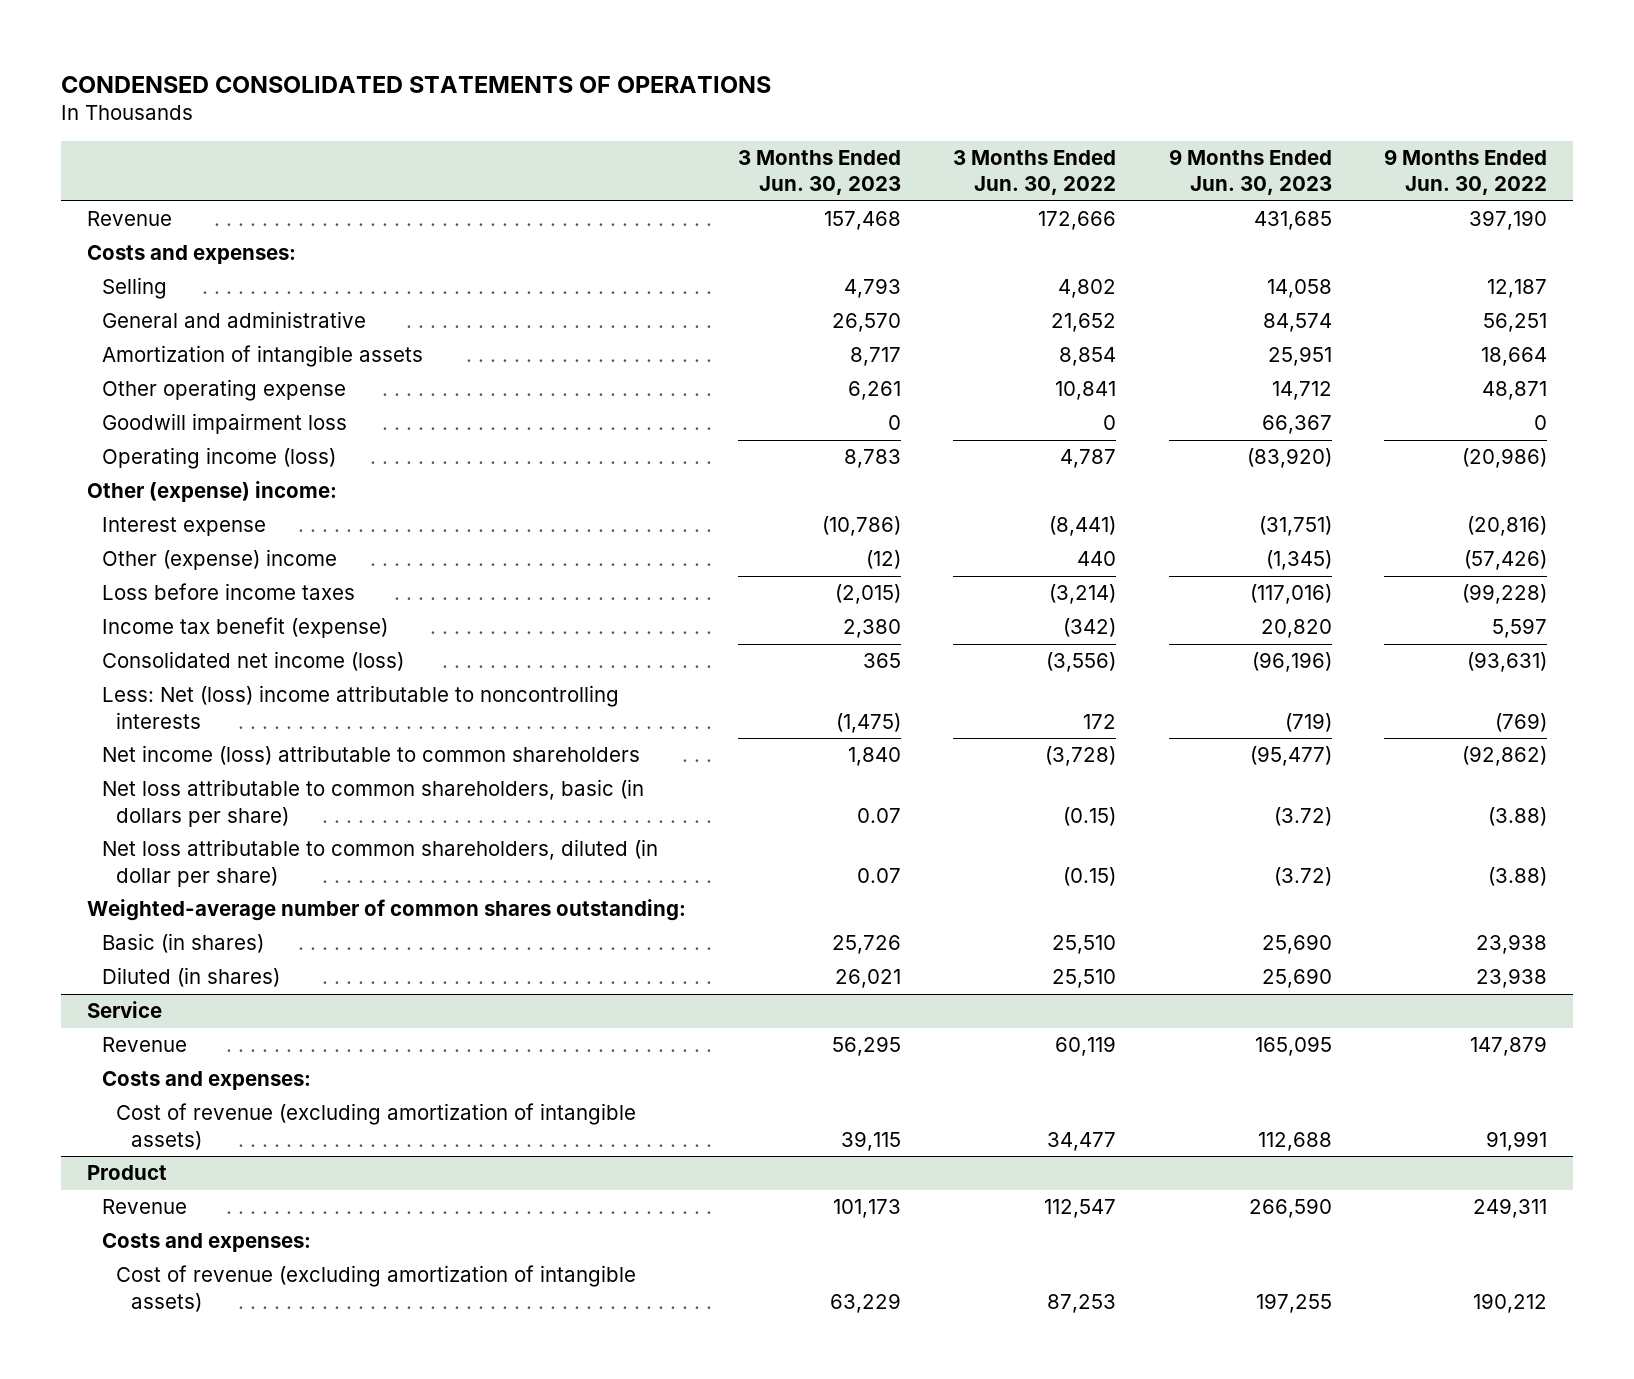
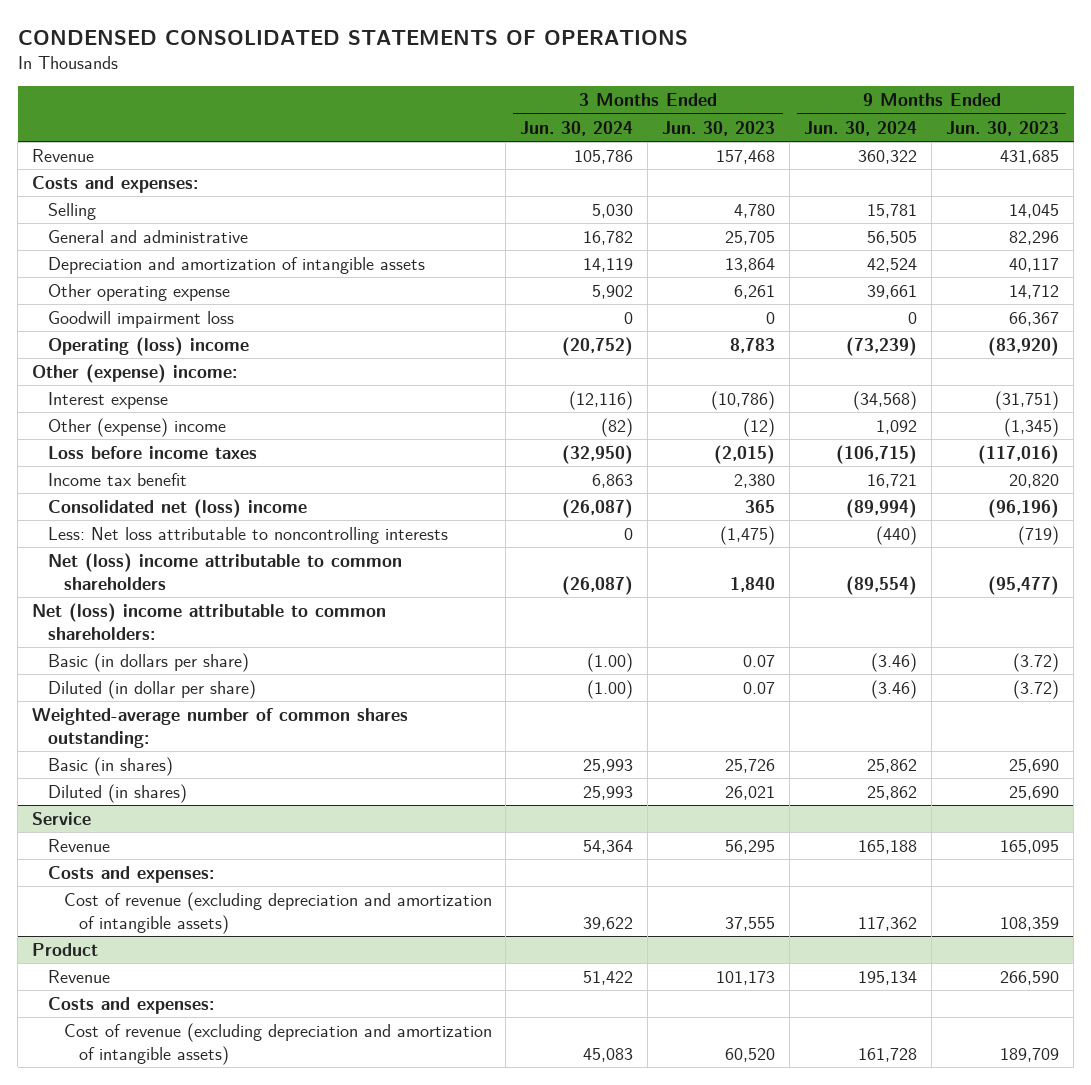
[953,149,1117,196] 3 Months Ended Jun. 30, 2022 -> none
[1383,148,1547,196] 9 Months Ended Jun. 30, 2022 -> none
none -> [520,120,634,136] Jun. 30, 2024
none -> [804,120,918,136] Jun. 30, 2024
[844,278,902,299] 4,793 -> [734,203,776,218] 4,780
[1266,279,1332,299] 14,058 -> [1009,203,1060,218] 14,045
[832,313,902,333] 26,570 -> [725,230,776,245] 25,705
[1262,313,1332,333] 84,574 -> [1009,230,1060,245] 82,296
[101,345,423,368] Amortization of intangible assets -> [47,256,425,274] Depreciation and amortization of intangible assets
[850,347,902,367] 8,717 -> [725,257,776,272] 13,864
[1267,346,1332,367] 25,951 -> [1009,257,1060,272] 40,117
[101,447,336,470] Operating income (loss) -> [47,336,249,356] Operating (loss) income
[101,617,388,639] Income tax benefit (expense) -> [47,472,187,486] Income tax benefit
[101,651,404,672] Consolidated net income (loss) -> [47,498,307,518] Consolidated net (loss) income
[101,685,619,729] Less: Net (loss) income attributable to noncontrolling interests -> [47,526,448,544] Less: Net loss attributable to noncontrolling interests
[101,745,640,766] Net income (loss) attributable to common shareholders -> [47,552,402,590] Net (loss) income attributable to common shareholders
none -> [32,602,387,640] Net (loss) income attributable to common shareholders:
[101,779,644,827] Net loss attributable to common shareholders, basic (in dollars per share) -> [47,652,249,672] Basic (in dollars per share)
[101,839,658,887] Net loss attributable to common shareholders, diluted (in dollar per share) -> [47,679,256,699] Diluted (in dollar per share)
[116,1103,637,1150] Cost of revenue (excluding amortization of intangible assets) -> [63,891,492,934] Cost of revenue (excluding depreciation and amortization of intangible assets)
[841,1130,902,1151] 39,115 -> [725,916,776,931] 37,555
[1257,1131,1332,1151] 112,688 -> [1000,916,1060,931] 108,359
[116,1265,637,1312] Cost of revenue (excluding amortization of intangible assets) -> [63,1022,492,1065] Cost of revenue (excluding depreciation and amortization of intangible assets)
[830,1292,902,1313] 63,229 -> [725,1047,776,1062] 60,520
[1255,1292,1332,1313] 197,255 -> [1000,1047,1060,1062] 189,709

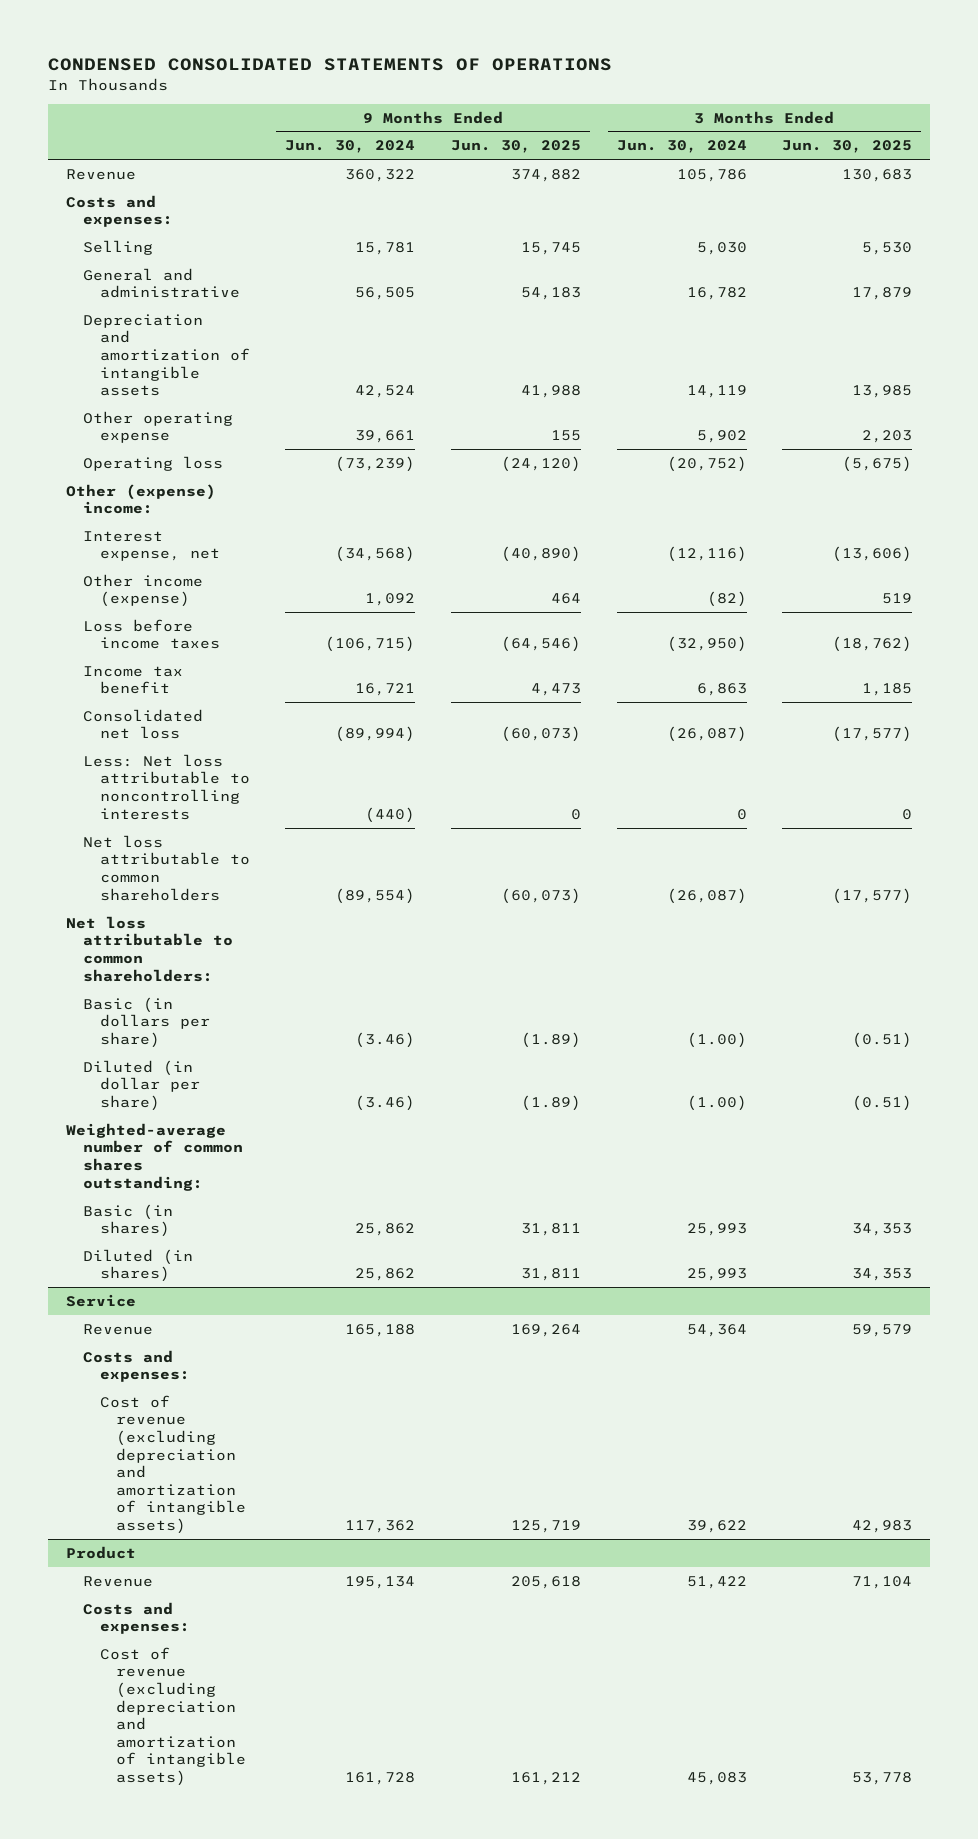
[662,120,776,136] Jun. 30, 2023 -> none
[946,120,1060,136] Jun. 30, 2023 -> none
none -> [450,140,581,154] Jun. 30, 2025
none -> [782,140,913,154] Jun. 30, 2025
[47,310,234,328] Goodwill impairment loss -> none
[47,336,249,356] Operating (loss) income -> [82,455,223,471] Operating loss
[47,391,168,409] Interest expense -> [82,530,220,562] Interest expense, net
[47,417,226,437] Other (expense) income -> [82,573,203,608] Other income (expense)
[47,498,307,518] Consolidated net (loss) income -> [82,708,203,740] Consolidated net loss
[47,552,402,590] Net (loss) income attributable to common shareholders -> [82,834,250,901] Net loss attributable to common shareholders
[32,602,387,640] Net (loss) income attributable to common shareholders: -> [66,915,233,982] Net loss attributable to common shareholders:

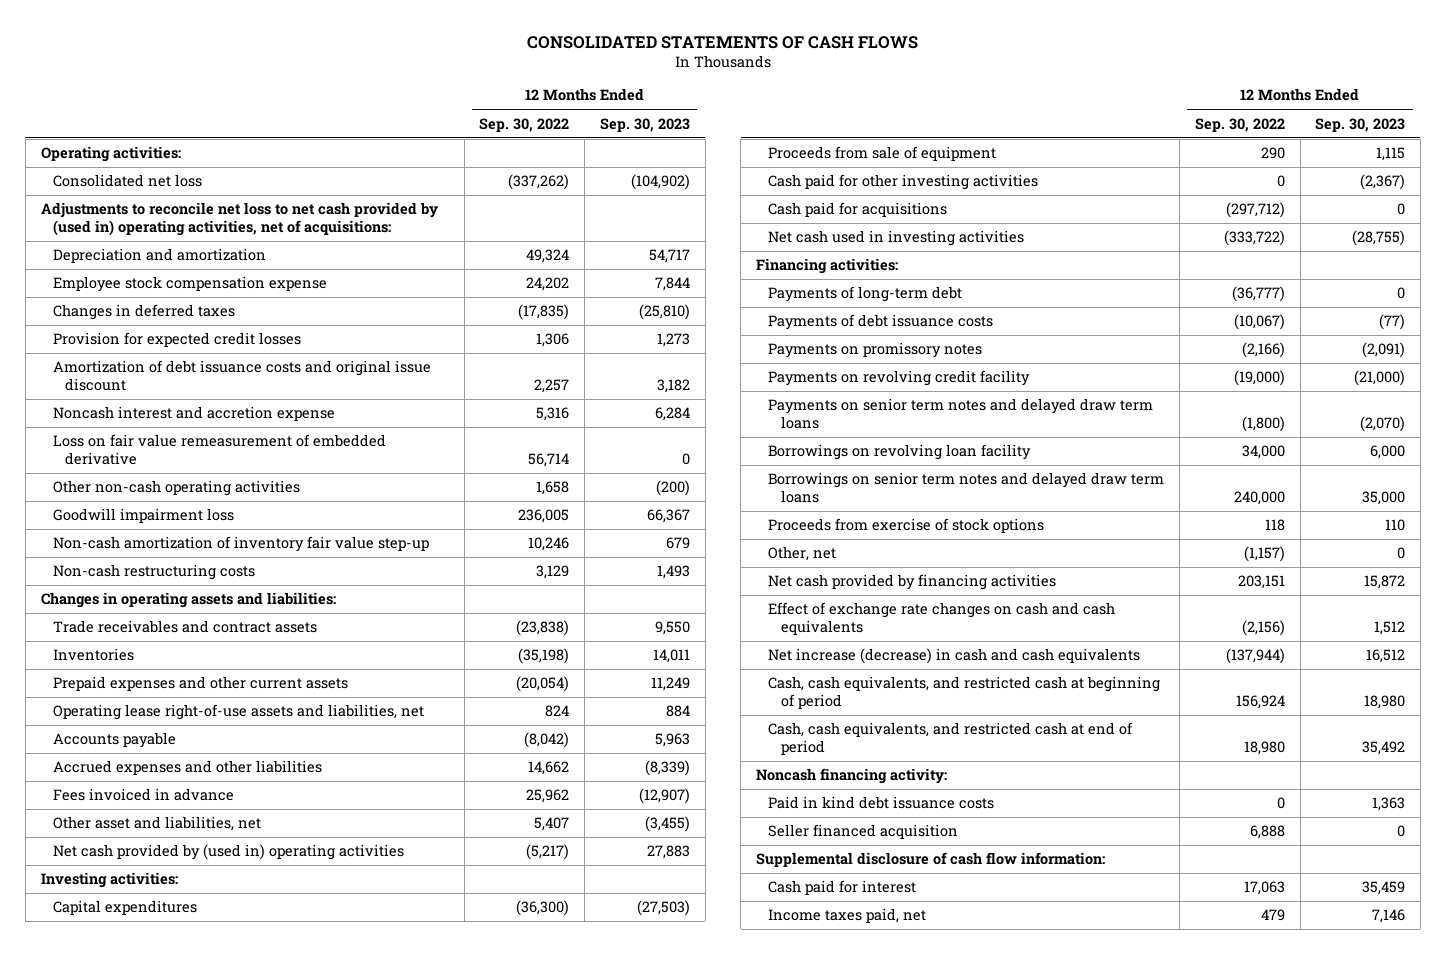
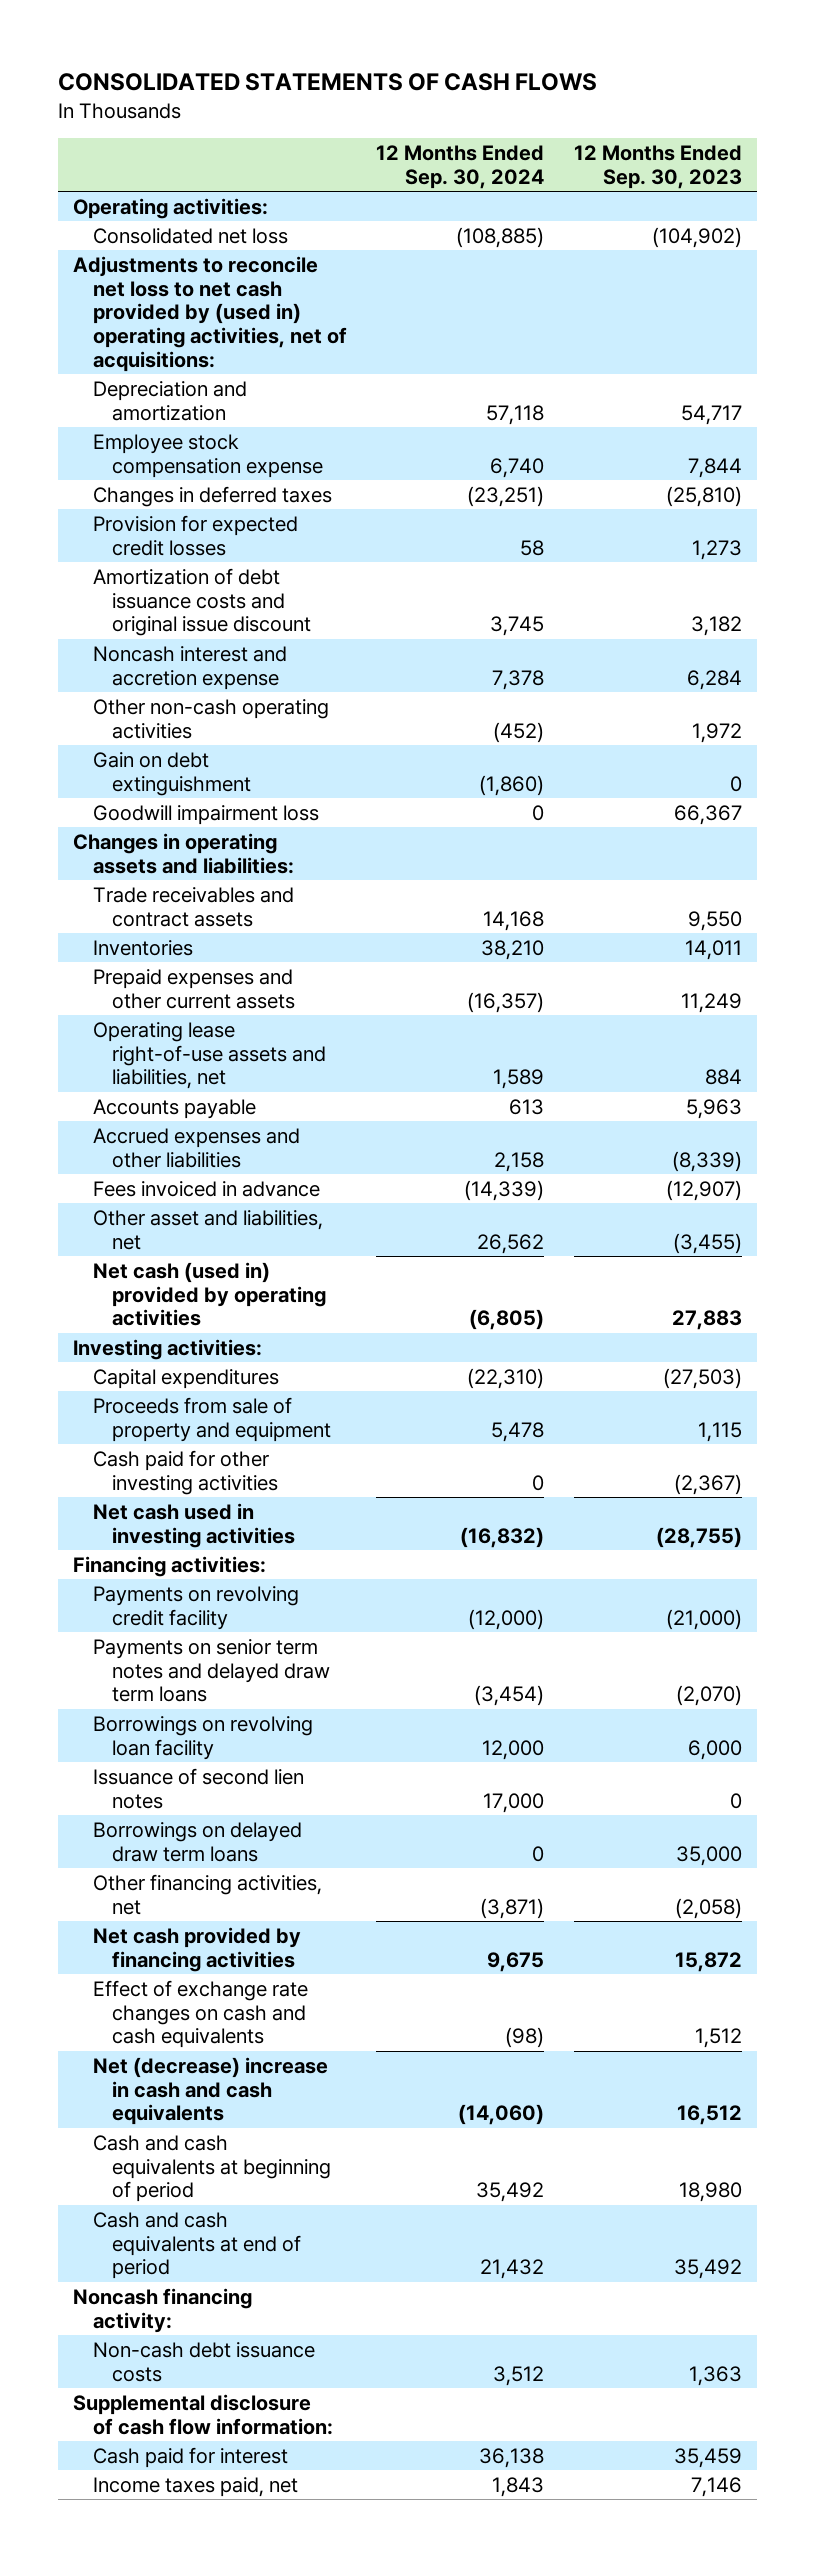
[479,117,570,132] Sep. 30, 2022 -> none
none -> [376,145,545,190] 12 Months Ended Sep. 30, 2024
[52,434,386,465] Loss on fair value remeasurement of embedded derivative -> none
[655,480,690,497] (200) -> [691,722,742,743] 1,972
none -> [92,751,252,796] Gain on debt extinguishment
[52,536,429,553] Non-cash amortization of inventory fair value step-up -> none
[52,564,255,581] Non-cash restructuring costs -> none
[52,844,404,861] Net cash provided by (used in) operating activities -> [92,1261,327,1327] Net cash (used in) provided by operating activities
[768,146,997,162] Proceeds from sale of equipment -> [92,1396,332,1442] Proceeds from sale of property and equipment
[768,202,948,218] Cash paid for acquisitions -> none
[768,286,963,303] Payments of long-term debt -> none
[768,314,994,331] Payments of debt issuance costs -> none
[768,342,983,359] Payments on promissory notes -> none
[768,518,1045,534] Proceeds from exercise of stock options -> none
none -> [92,1767,304,1809] Issuance of second lien notes
[768,472,1165,503] Borrowings on senior term notes and delayed draw term loans -> [92,1821,302,1862] Borrowings on delayed draw term loans
[768,546,837,562] Other, net -> [92,1873,322,1915] Other financing activities, net
[1397,547,1406,560] 0 -> [674,1897,742,1919] (2,058)
[768,648,1141,665] Net increase (decrease) in cash and cash equivalents -> [92,2056,328,2126] Net (decrease) increase in cash and cash equivalents
[768,676,1161,709] Cash, cash equivalents, and restricted cash at beginning of period -> [92,2134,332,2203] Cash and cash equivalents at beginning of period
[768,722,1134,755] Cash, cash equivalents, and restricted cash at end of period -> [92,2211,302,2280] Cash and cash equivalents at end of period
[768,824,959,840] Seller financed acquisition -> none
[768,796,995,810] Paid in kind debt issuance costs -> [92,2341,315,2382] Non-cash debt issuance costs

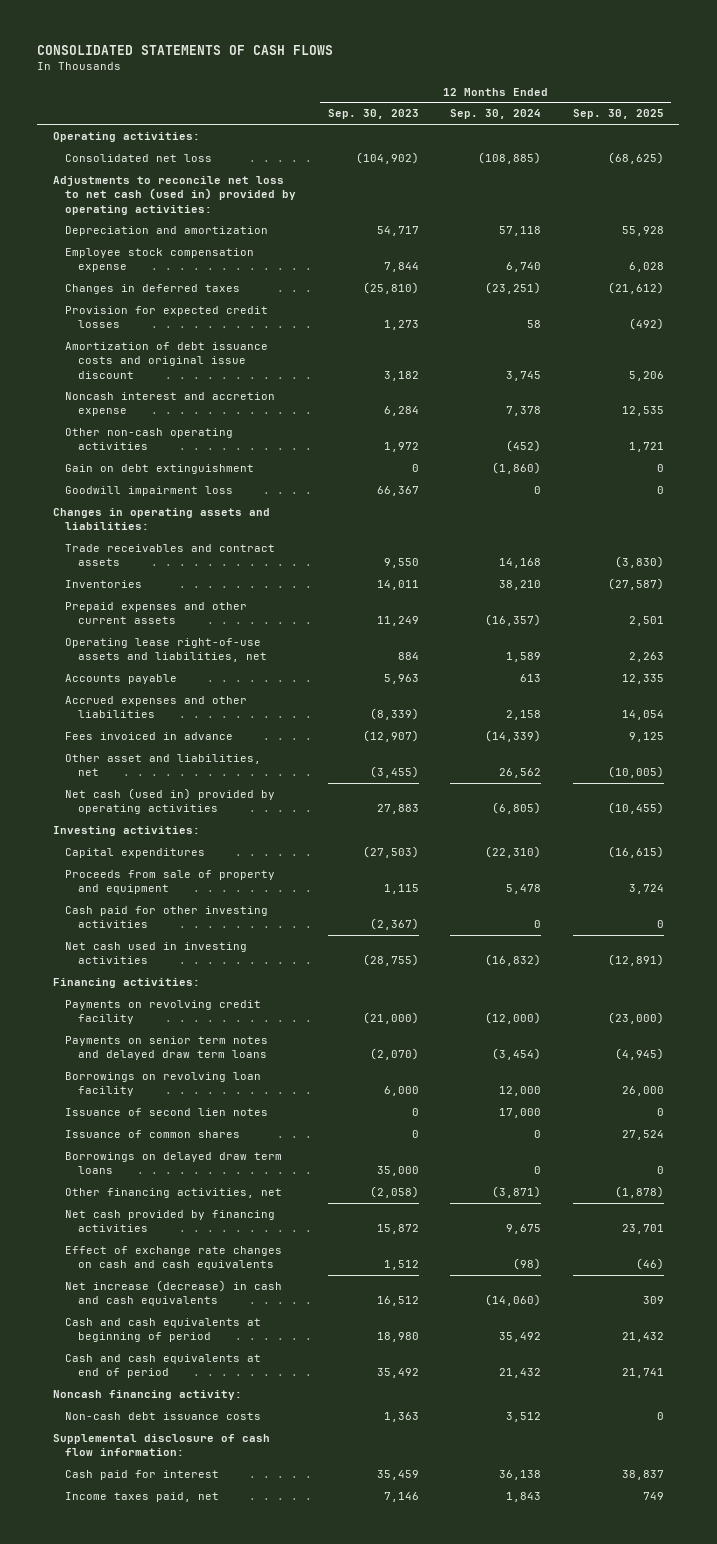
none -> [572,109,664,120] Sep. 30, 2025
[72,255,347,372] Adjustments to reconcile net loss to net cash provided by (used in) operating activities, net of acquisitions: -> [52,175,297,215] Adjustments to reconcile net loss to net cash (used in) provided by operating activities:
none -> [65,1129,241,1138] Issuance of common shares
[92,2056,328,2126] Net (decrease) increase in cash and cash equivalents -> [65,1279,283,1307] Net increase (decrease) in cash and cash equivalents

